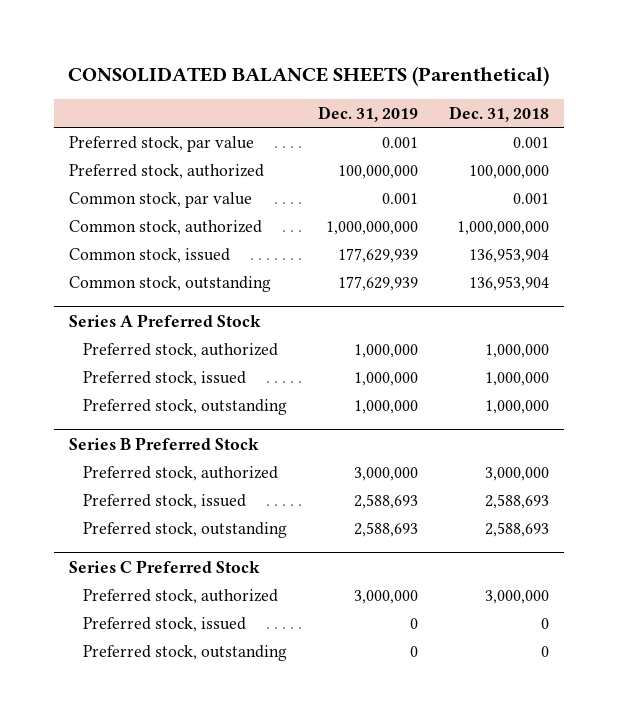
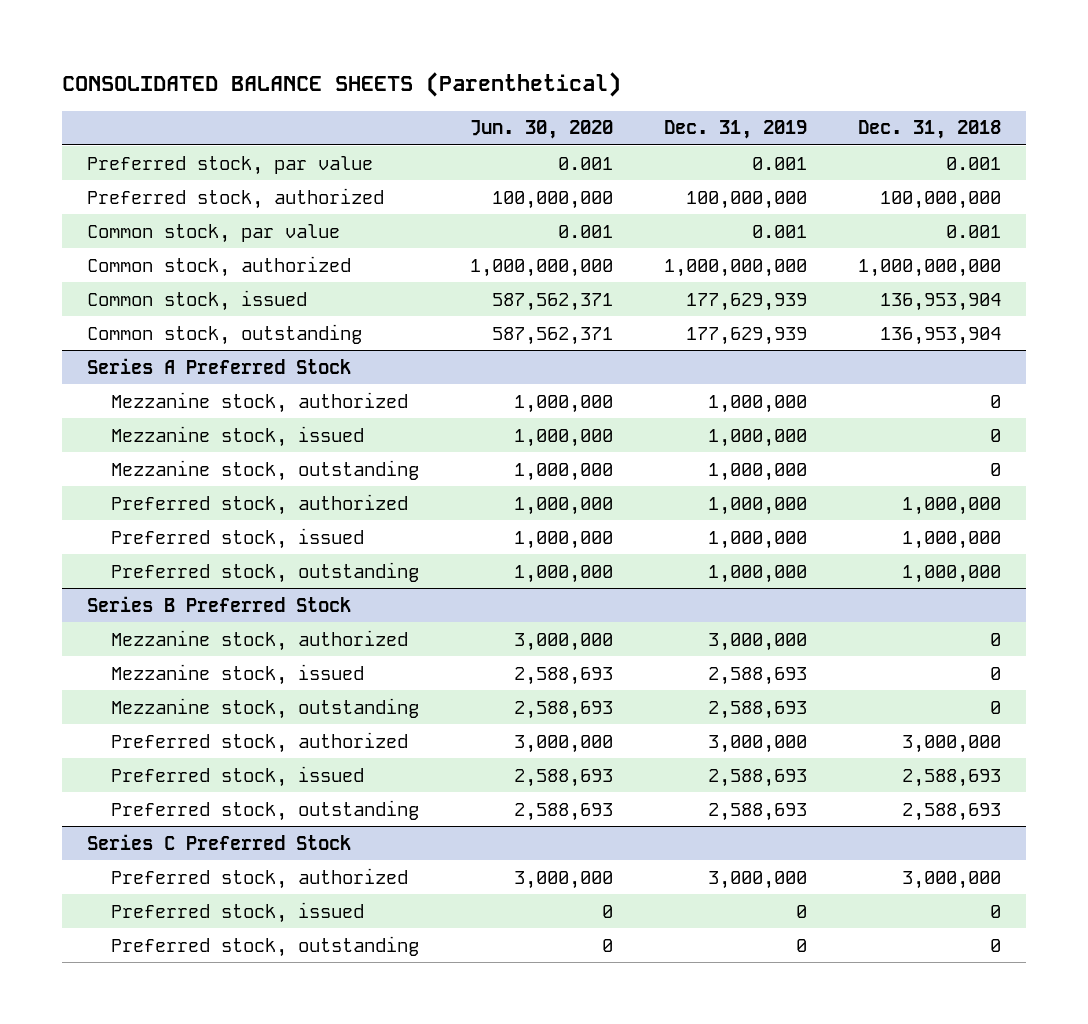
none -> [469,120,613,140] Jun. 30, 2020
none -> [110,391,408,413] Mezzanine stock, authorized
none -> [110,425,364,447] Mezzanine stock, issued
none -> [110,459,419,481] Mezzanine stock, outstanding
none -> [110,629,408,651] Mezzanine stock, authorized
none -> [110,663,364,685] Mezzanine stock, issued
none -> [110,697,419,719] Mezzanine stock, outstanding

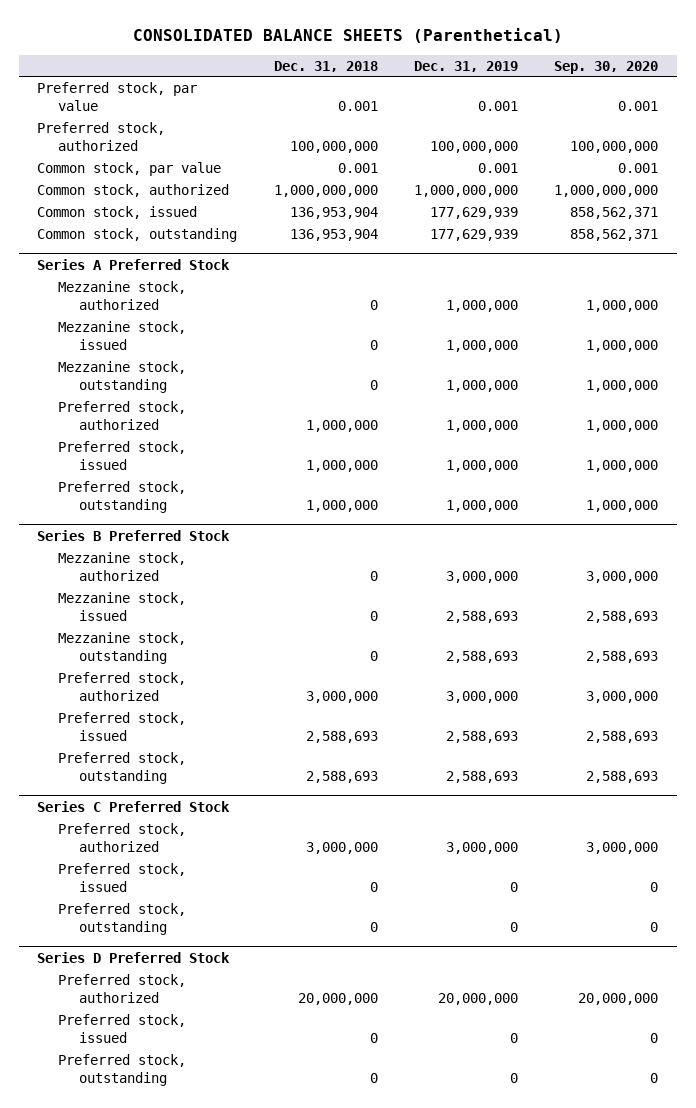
[469,120,613,140] Jun. 30, 2020 -> none
none -> [554,60,659,74] Sep. 30, 2020
none -> [37,951,231,963] Series D Preferred Stock
none -> [58,973,187,1003] Preferred stock, authorized
none -> [58,1013,187,1043] Preferred stock, issued
none -> [58,1053,187,1086] Preferred stock, outstanding

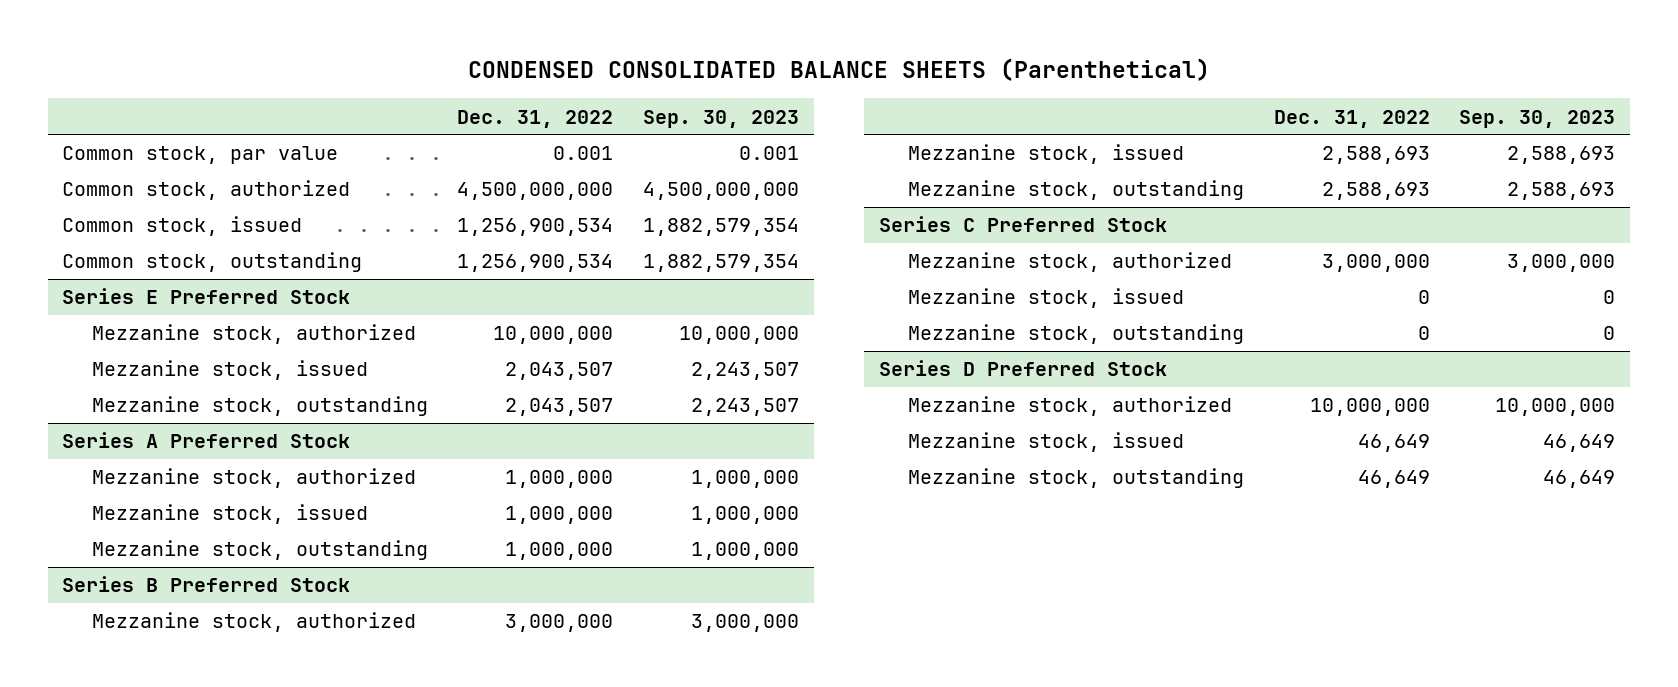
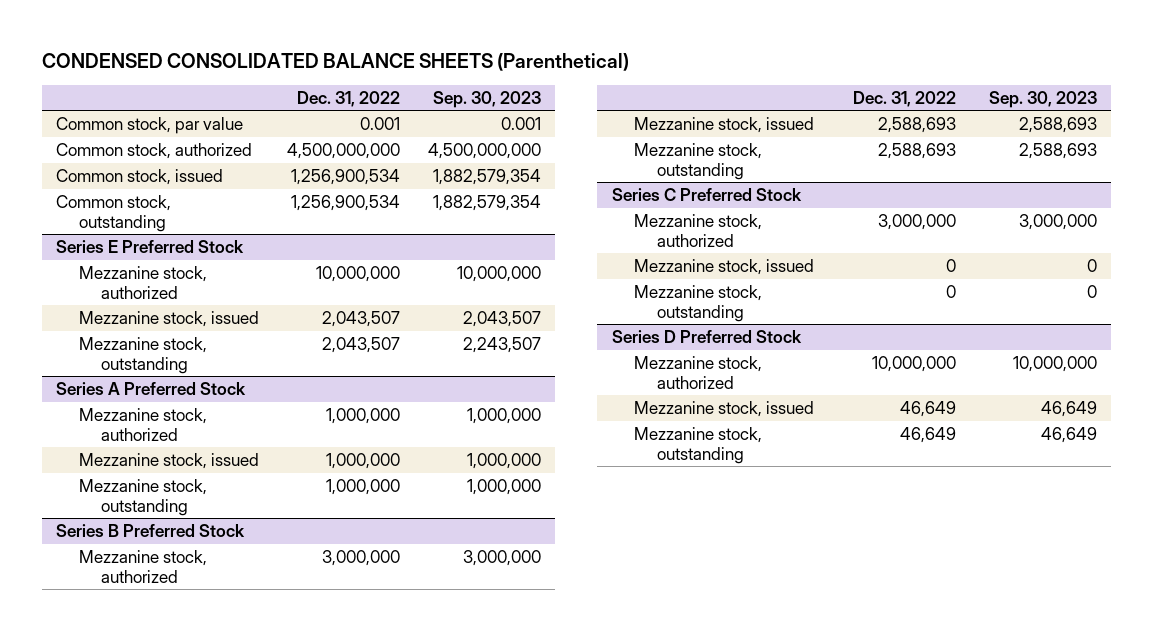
[691,362,800,381] 2,243,507 -> [463,311,542,328] 2,043,507

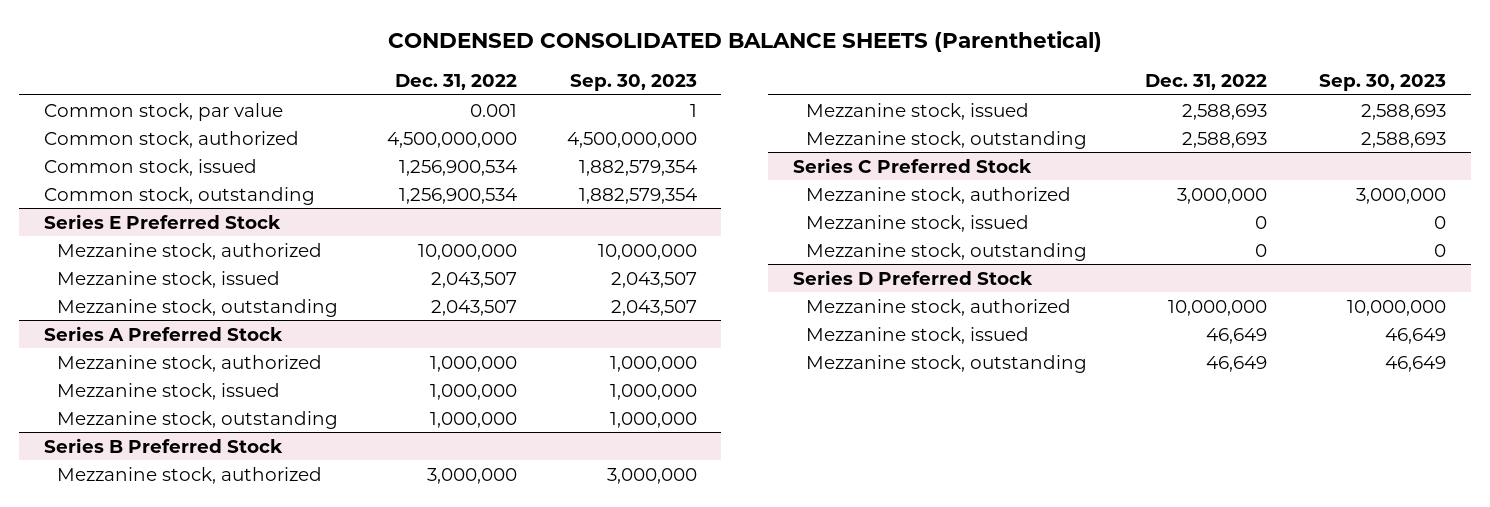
[501,117,542,131] 0.001 -> [689,103,697,117] 1
[463,337,542,354] 2,243,507 -> [610,299,697,316] 2,043,507

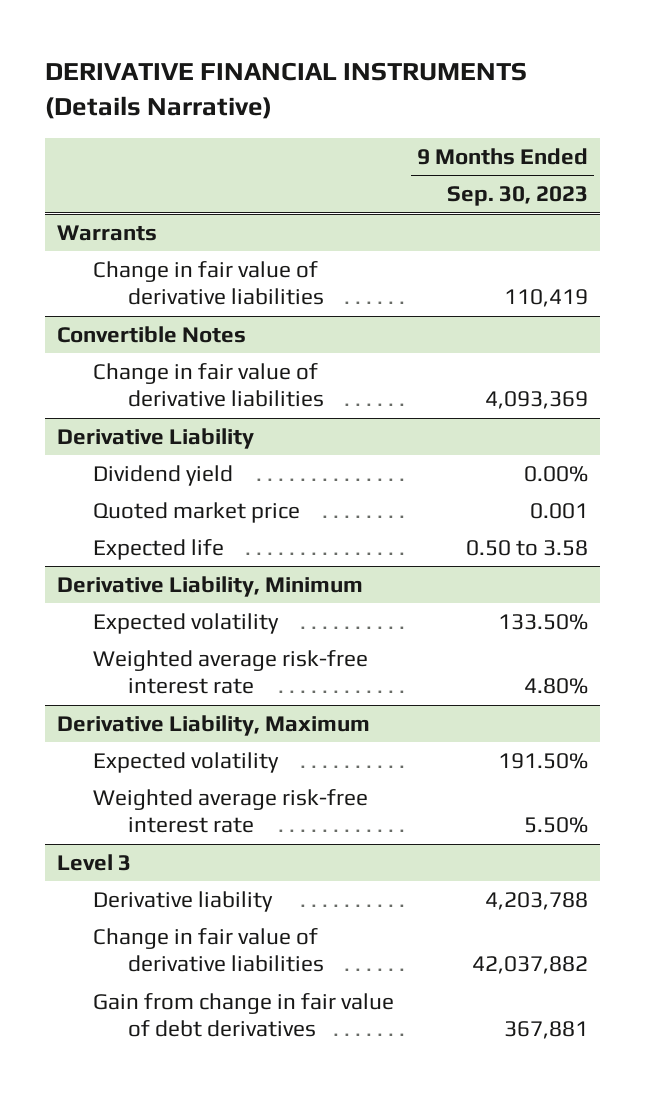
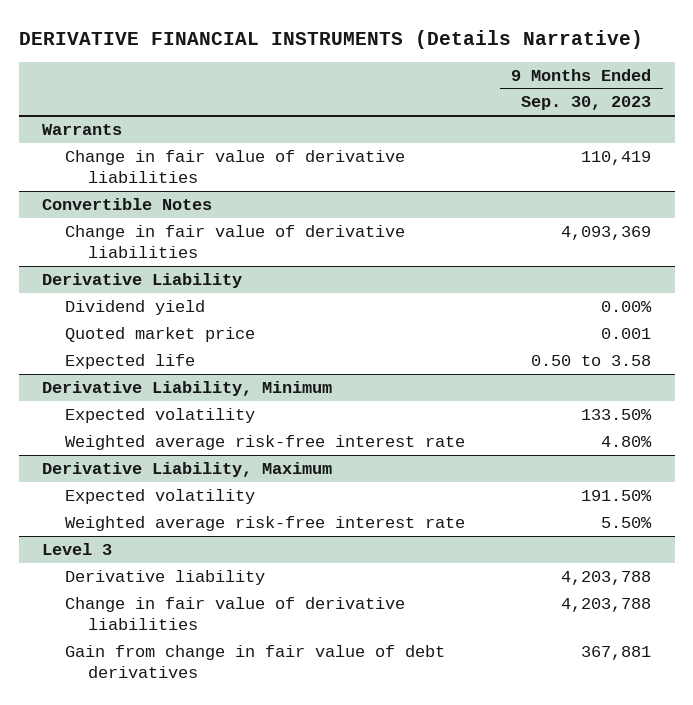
[472,956,589,975] 42,037,882 -> [561,597,652,612] 4,203,788

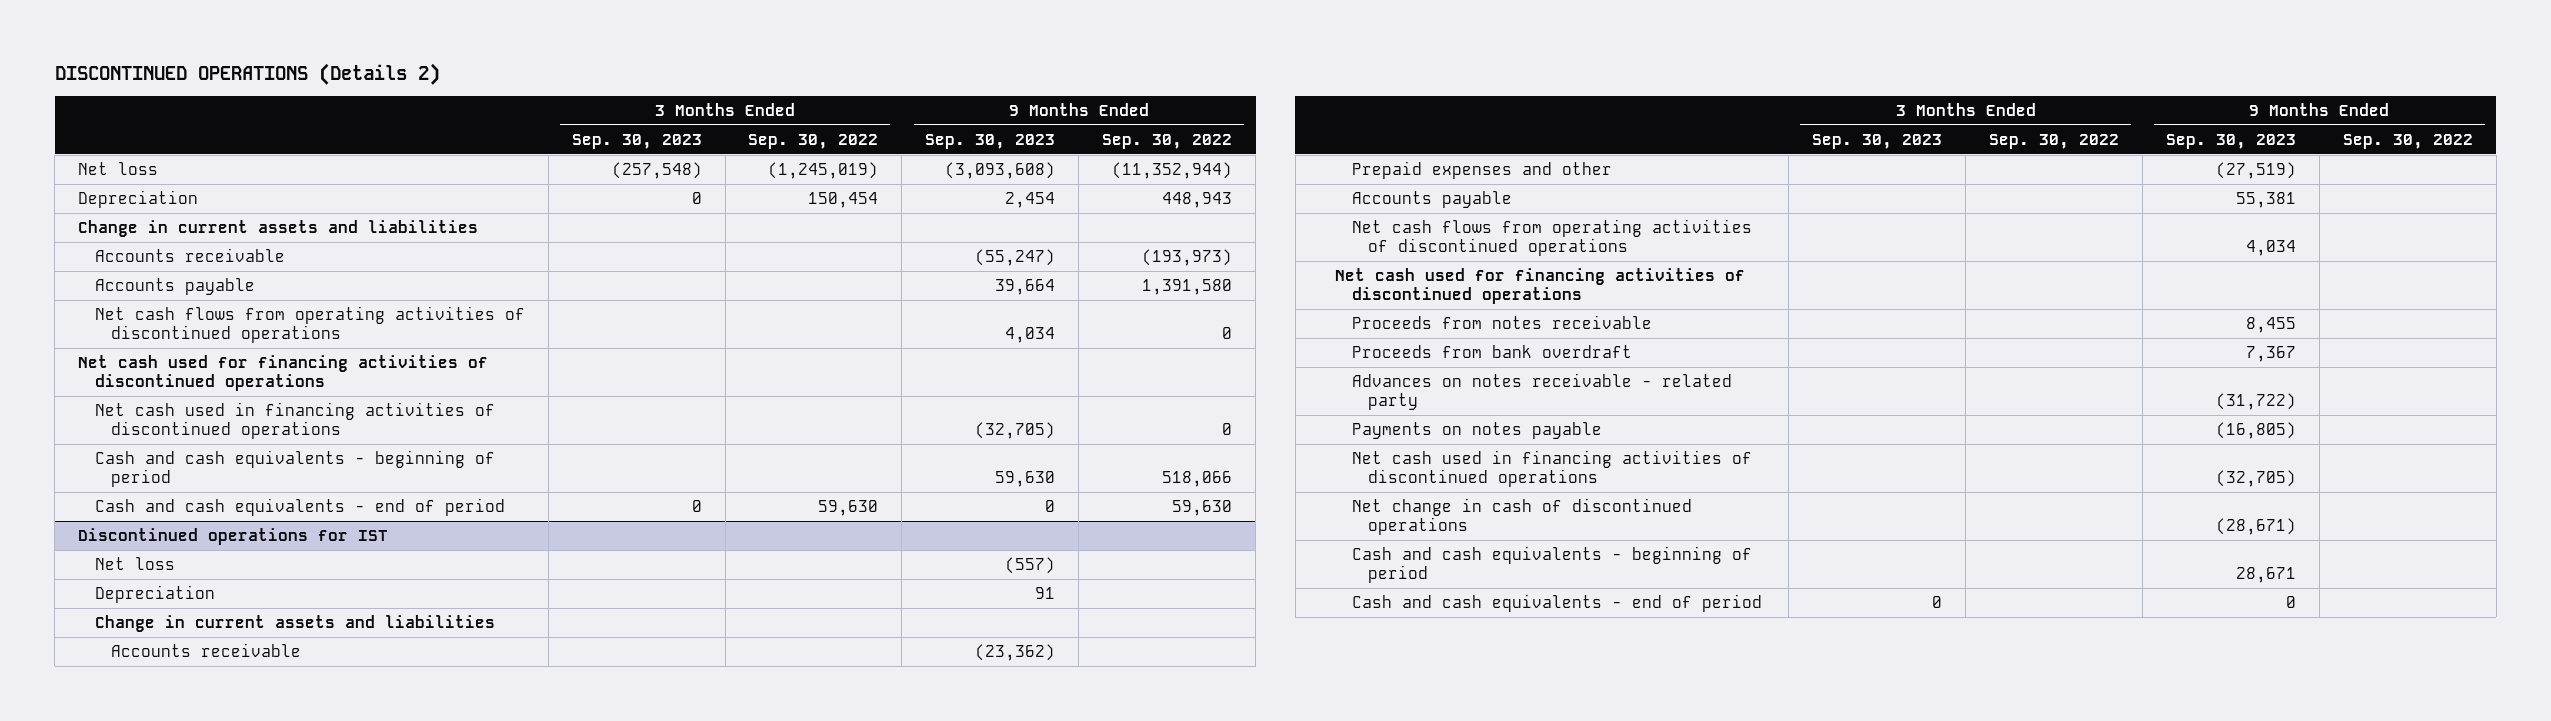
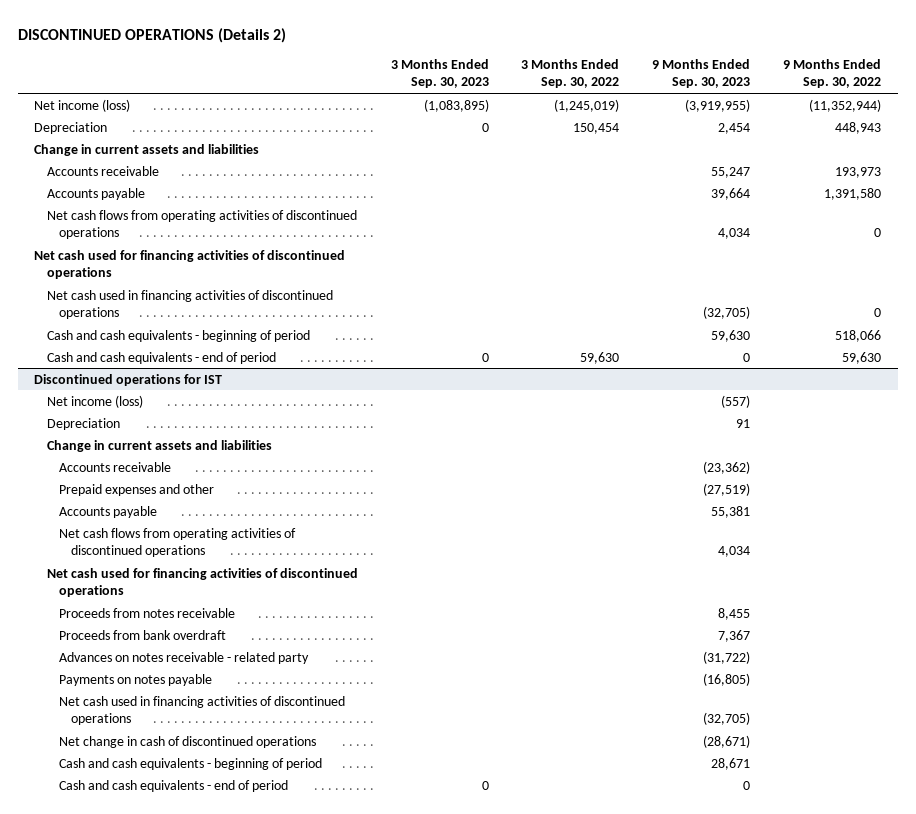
[78,162,159,176] Net loss -> [34,98,131,112] Net income (loss)
[611,162,702,180] (257,548) -> [423,98,489,112] (1,083,895)
[945,162,1056,180] (3,093,608) -> [685,98,751,112] (3,919,955)
[975,249,1056,267] (55,247) -> [711,166,751,178] 55,247
[1142,249,1233,267] (193,973) -> [835,166,882,178] 193,973
[94,557,175,571] Net loss -> [46,394,143,408] Net income (loss)

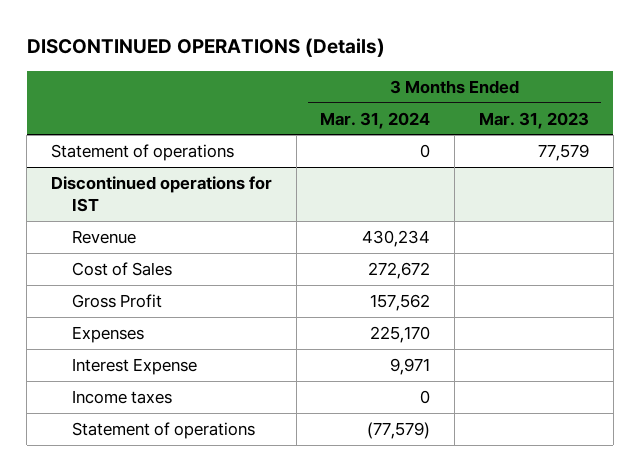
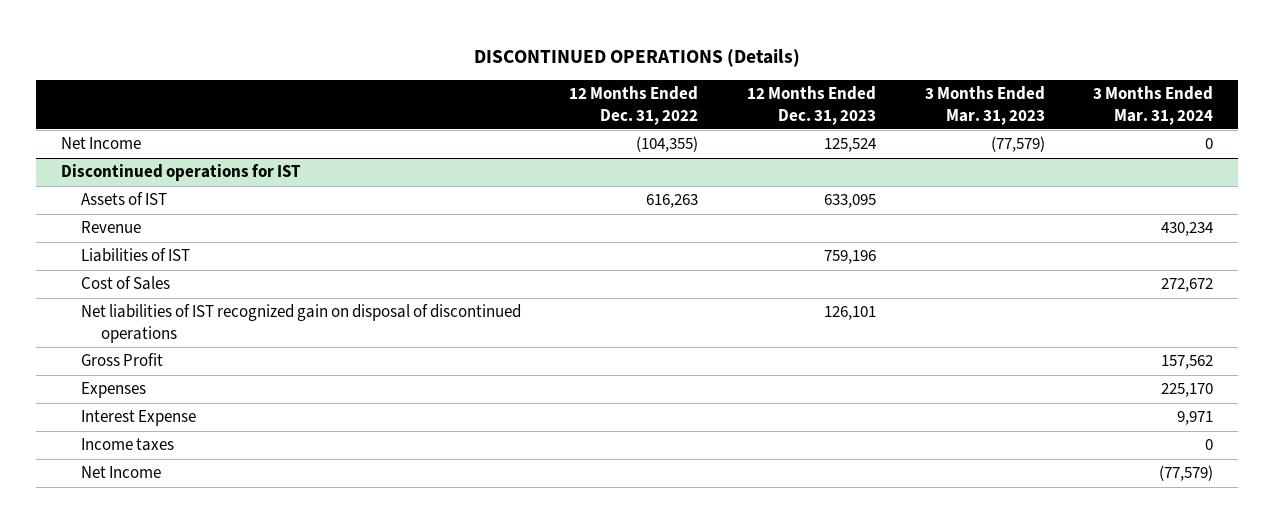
none -> [569,86,699,125] 12 Months Ended Dec. 31, 2022
none -> [747,86,877,125] 12 Months Ended Dec. 31, 2023
[50,144,234,162] Statement of operations -> none
none -> [60,137,141,150] Net Income
none -> [80,192,167,206] Assets of IST
none -> [80,248,190,263] Liabilities of IST
none -> [80,304,521,343] Net liabilities of IST recognized gain on disposal of discontinued operations
[72,422,256,440] Statement of operations -> [80,466,161,479] Net Income

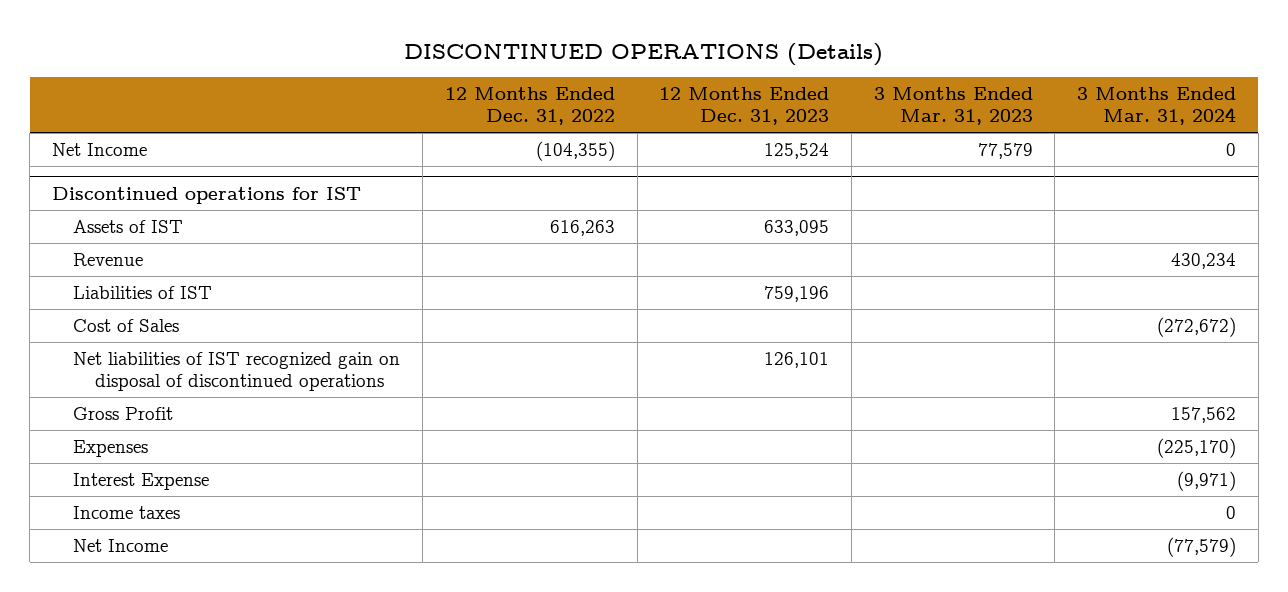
[990,136,1045,153] (77,579) -> [977,143,1033,160] 77,579
[1161,278,1214,293] 272,672 -> [1157,317,1237,338] (272,672)
[1161,383,1214,398] 225,170 -> [1157,438,1237,459] (225,170)
[1177,411,1214,426] 9,971 -> [1177,471,1237,492] (9,971)

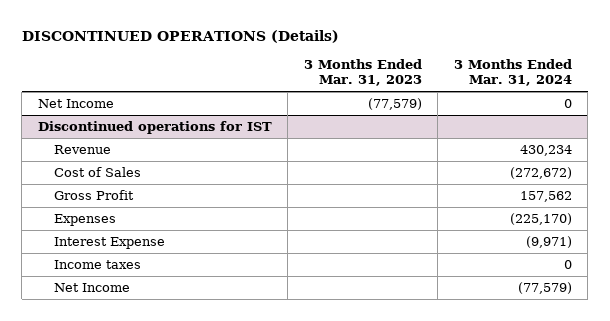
[444,87,615,125] 12 Months Ended Dec. 31, 2022 -> none
[659,87,830,125] 12 Months Ended Dec. 31, 2023 -> none
[977,143,1033,160] 77,579 -> [367,97,422,110] (77,579)
[73,220,184,234] Assets of IST -> none
[73,286,213,300] Liabilities of IST -> none
[73,352,401,391] Net liabilities of IST recognized gain on disposal of discontinued operations -> none

